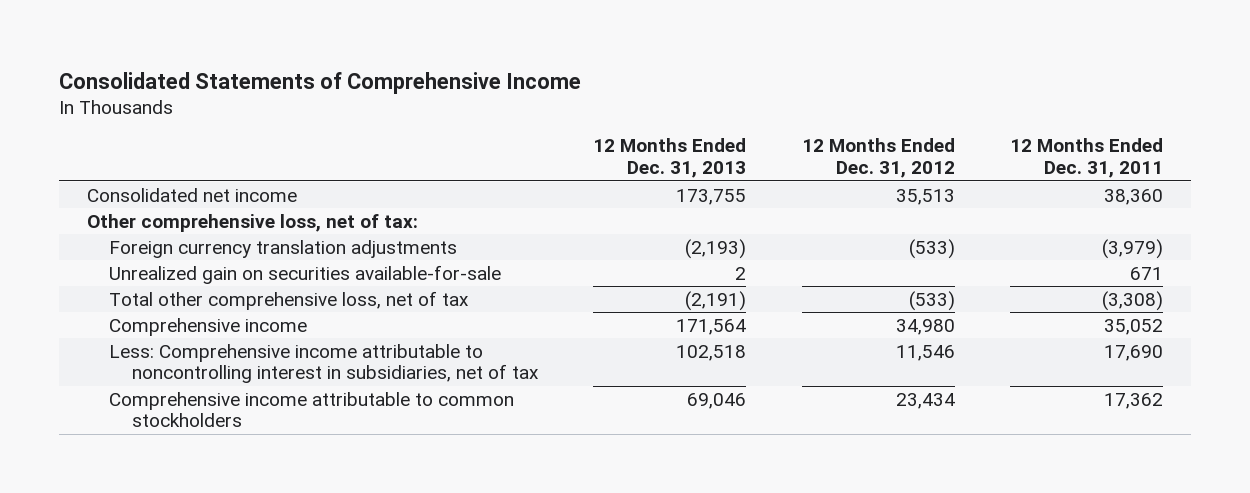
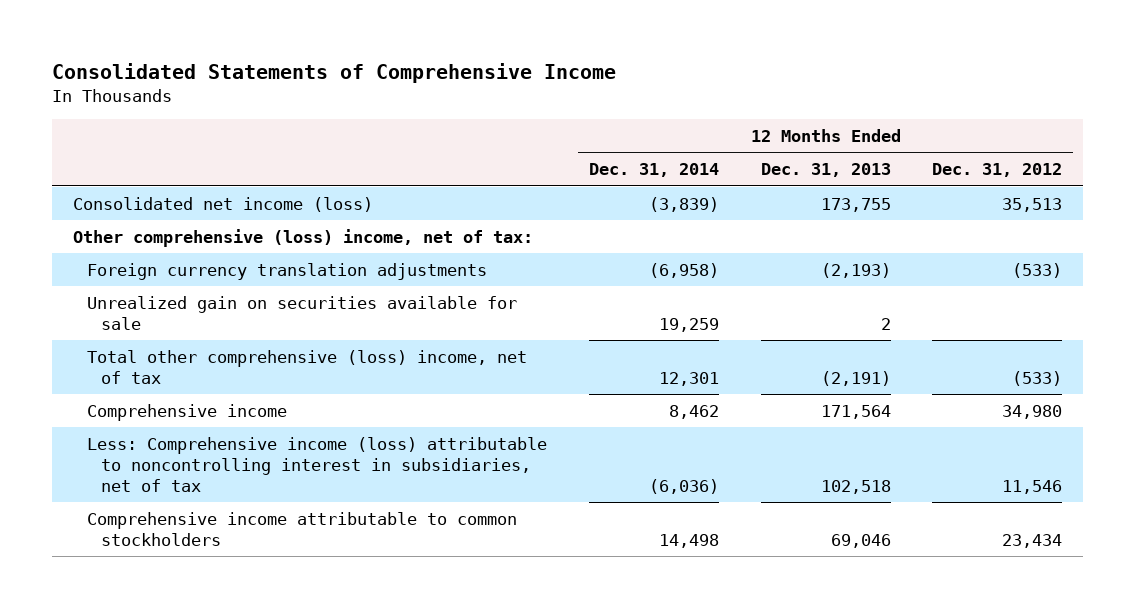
[1010,138,1164,179] 12 Months Ended Dec. 31, 2011 -> none
none -> [588,163,719,178] Dec. 31, 2014
[87,187,298,202] Consolidated net income -> [73,196,374,212] Consolidated net income (loss)
[87,213,419,232] Other comprehensive loss, net of tax: -> [73,228,534,247] Other comprehensive (loss) income, net of tax:
[109,264,502,284] Unrealized gain on securities available-for-sale -> [87,295,518,330] Unrealized gain on securities available for sale
[109,290,470,310] Total other comprehensive loss, net of tax -> [87,349,528,384] Total other comprehensive (loss) income, net of tax
[109,343,539,384] Less: Comprehensive income attributable to noncontrolling interest in subsidiaries, net of tax -> [87,436,548,493] Less: Comprehensive income (loss) attributable to noncontrolling interest in subsidiaries, net of tax

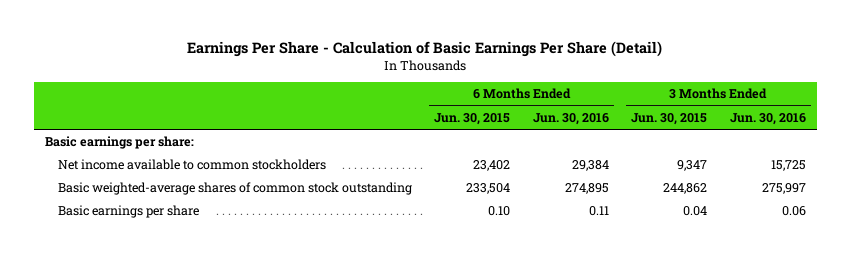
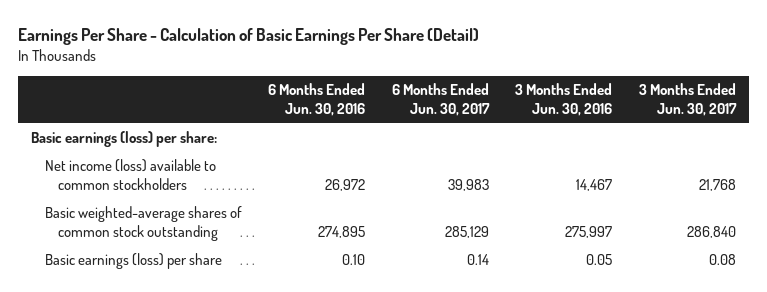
[434,112,511,125] Jun. 30, 2015 -> none
[631,112,708,125] Jun. 30, 2015 -> none
none -> [391,83,490,116] 6 Months Ended Jun. 30, 2017
none -> [638,83,737,116] 3 Months Ended Jun. 30, 2017
[44,136,194,150] Basic earnings per share: -> [31,131,218,148] Basic earnings (loss) per share:
[57,159,326,171] Net income available to common stockholders -> [44,159,216,191] Net income (loss) available to common stockholders
[571,160,609,172] 29,384 -> [325,179,366,192] 26,972
[770,160,806,172] 15,725 -> [576,179,613,192] 14,467
[57,205,199,219] Basic earnings per share -> [44,253,222,270] Basic earnings (loss) per share
[588,206,609,217] 0.11 -> [342,254,366,266] 0.10
[781,206,806,217] 0.06 -> [586,254,613,266] 0.05

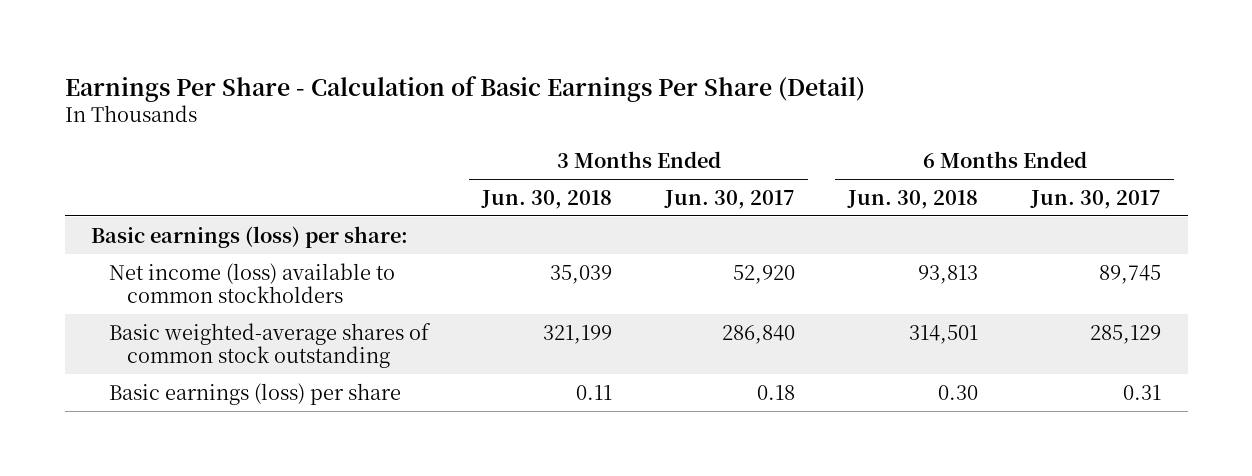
[268,83,366,116] 6 Months Ended Jun. 30, 2016 -> none
[515,83,613,116] 3 Months Ended Jun. 30, 2016 -> none
none -> [481,189,613,209] Jun. 30, 2018
none -> [847,189,979,209] Jun. 30, 2018
[447,179,489,192] 39,983 -> [1099,264,1162,284] 89,745
[698,179,736,192] 21,768 -> [733,264,796,284] 52,920
[466,254,489,266] 0.14 -> [1123,384,1162,400] 0.31
[708,254,736,266] 0.08 -> [757,384,796,400] 0.18

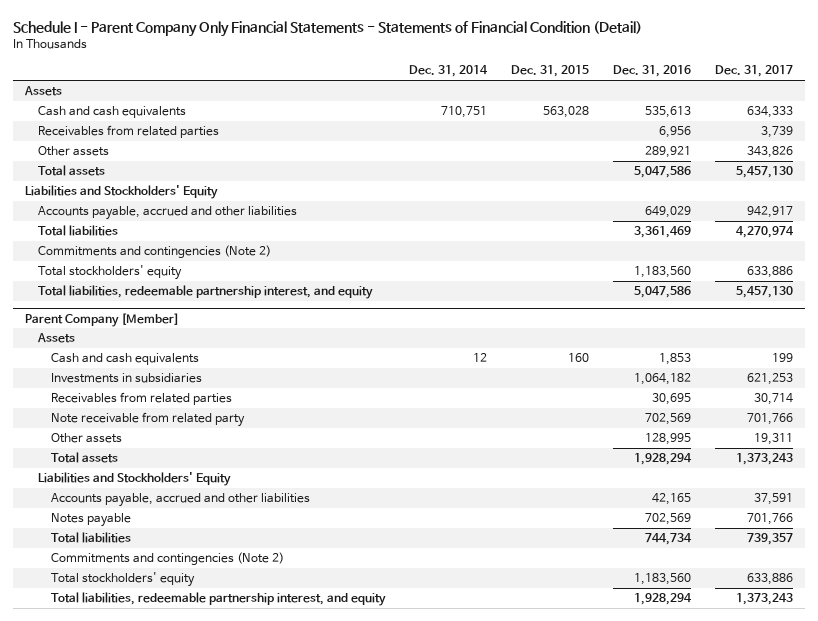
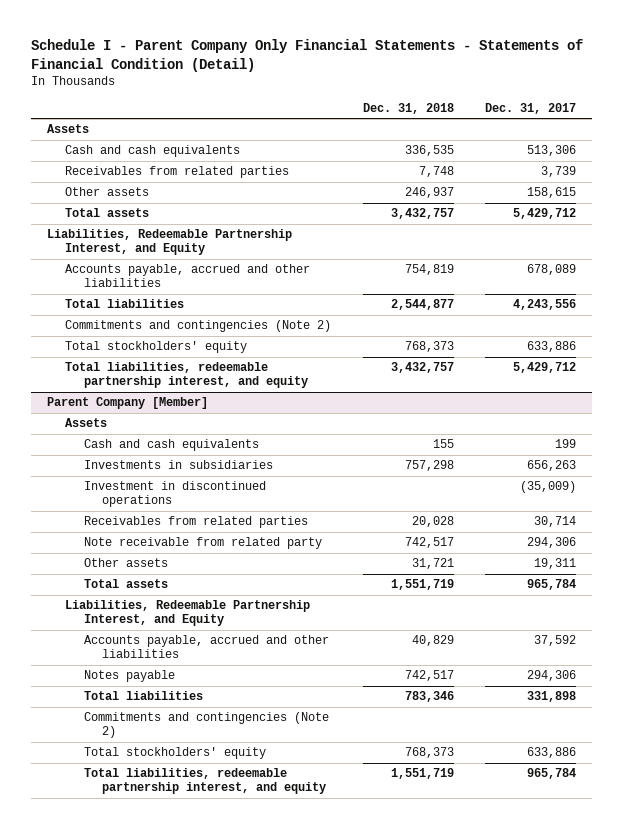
[409,65,489,78] Dec. 31, 2014 -> none
[511,65,590,78] Dec. 31, 2015 -> none
[613,65,692,78] Dec. 31, 2016 -> none
none -> [362,102,454,114] Dec. 31, 2018
[747,106,794,119] 634,333 -> [527,145,577,157] 513,306
[747,146,794,159] 343,826 -> [527,187,577,199] 158,615
[736,166,794,179] 5,457,130 -> [513,208,577,220] 5,429,712
[25,185,219,200] Liabilities and Stockholders' Equity -> [47,229,293,256] Liabilities, Redeemable Partnership Interest, and Equity
[747,206,794,219] 942,917 -> [527,264,577,276] 678,089
[736,226,795,239] 4,270,974 -> [513,299,577,311] 4,243,556
[736,286,794,299] 5,457,130 -> [513,362,577,374] 5,429,712
[747,373,794,386] 621,253 -> [527,460,577,472] 656,263
none -> [83,481,266,508] Investment in discontinued operations
[747,413,794,426] 701,766 -> [527,537,577,549] 294,306
[736,453,794,466] 1,373,243 -> [527,579,577,591] 965,784
[37,472,231,487] Liabilities and Stockholders' Equity -> [65,600,311,627] Liabilities, Redeemable Partnership Interest, and Equity
[754,493,794,506] 37,591 -> [534,635,577,647] 37,592
[747,513,794,526] 701,766 -> [527,670,577,682] 294,306
[747,533,794,546] 739,357 -> [527,691,577,703] 331,898
[736,593,794,606] 1,373,243 -> [527,768,577,780] 965,784

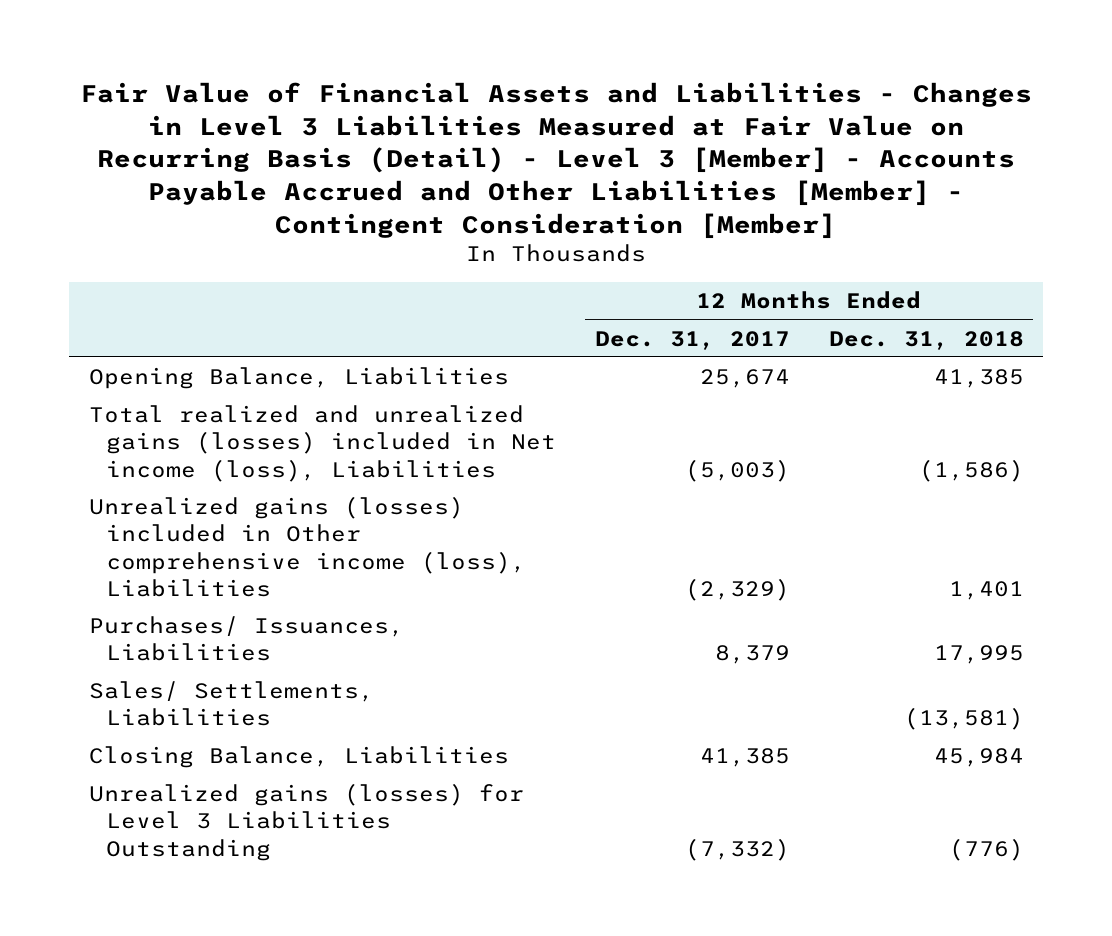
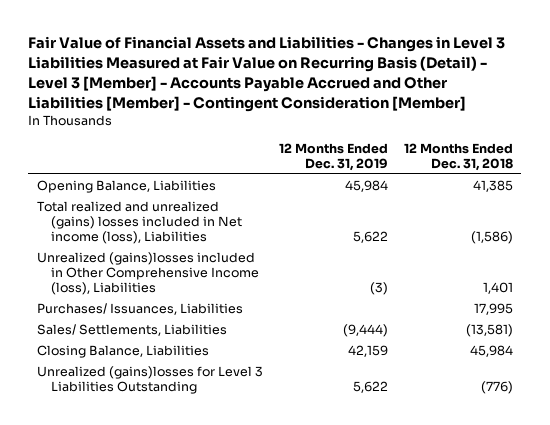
[594,330,790,350] Dec. 31, 2017 -> none
none -> [278,142,388,171] 12 Months Ended Dec. 31, 2019
[88,405,557,482] Total realized and unrealized gains (losses) included in Net income (loss), Liabilities -> [36,201,243,245] Total realized and unrealized (gains) losses included in Net income (loss), Liabilities
[88,496,527,597] Unrealized gains (losses) included in Other comprehensive income (loss), Liabilities -> [36,252,260,296] Unrealized (gains)losses included in Other Comprehensive Income (loss), Liabilities
[88,783,524,861] Unrealized gains (losses) for Level 3 Liabilities Outstanding -> [36,366,263,395] Unrealized (gains)losses for Level 3 Liabilities Outstanding

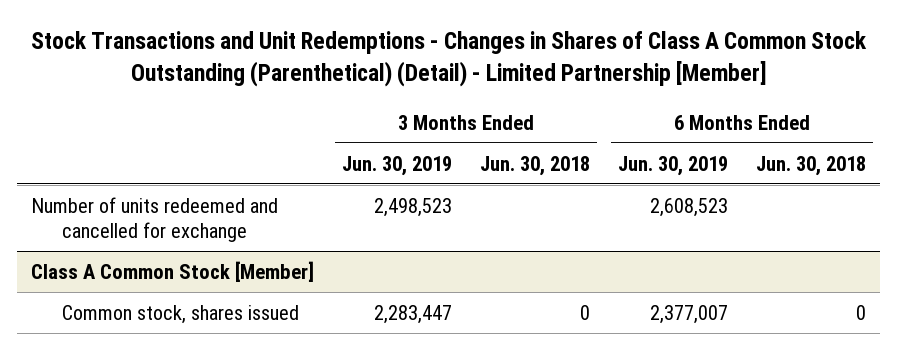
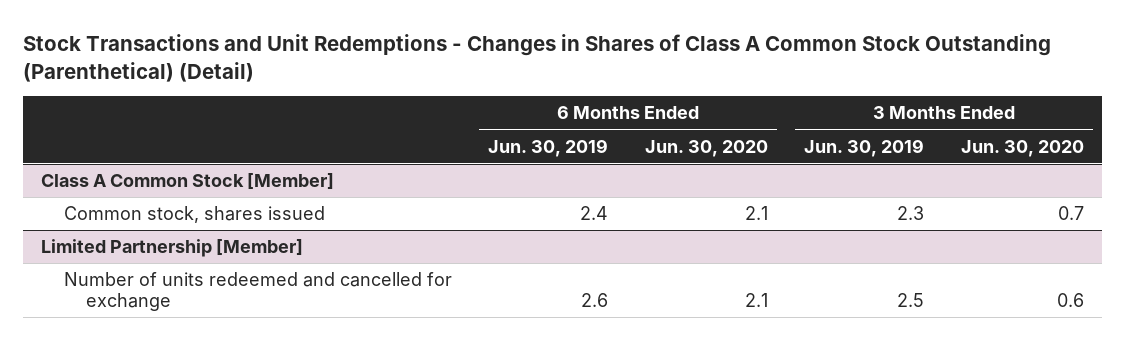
[30,31,867,88] Stock Transactions and Unit Redemptions - Changes in Shares of Class A Common Stock Outstanding (Parenthetical) (Detail) - Limited Partnership [Member] -> [23,33,1052,82] Stock Transactions and Unit Redemptions - Changes in Shares of Class A Common Stock Outstanding (Parenthetical) (Detail)
[480,155,591,176] Jun. 30, 2018 -> none
[755,155,866,176] Jun. 30, 2018 -> none
none -> [644,139,768,157] Jun. 30, 2020
none -> [960,139,1084,157] Jun. 30, 2020
[31,196,279,242] Number of units redeemed and cancelled for exchange -> none
[374,304,453,324] 2,283,447 -> [897,206,925,221] 2.3
[649,304,728,324] 2,377,007 -> [580,206,609,221] 2.4
none -> [41,239,304,258] Limited Partnership [Member]
none -> [63,272,452,312] Number of units redeemed and cancelled for exchange

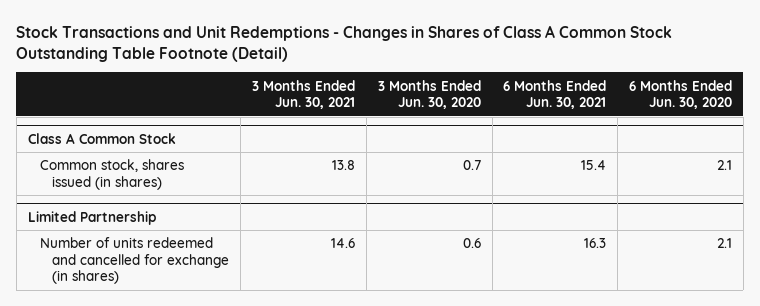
[23,33,1052,82] Stock Transactions and Unit Redemptions - Changes in Shares of Class A Common Stock Outstanding (Parenthetical) (Detail) -> [16,24,673,62] Stock Transactions and Unit Redemptions - Changes in Shares of Class A Common Stock Outstanding Table Footnote (Detail)
[488,138,609,157] Jun. 30, 2019 -> none
[804,138,925,157] Jun. 30, 2019 -> none
none -> [251,79,355,110] 3 Months Ended Jun. 30, 2021
none -> [503,79,607,110] 6 Months Ended Jun. 30, 2021
[41,173,335,191] Class A Common Stock [Member] -> [27,132,176,144] Class A Common Stock
[63,206,325,224] Common stock, shares issued -> [39,159,184,190] Common stock, shares issued (in shares)
[41,239,304,258] Limited Partnership [Member] -> [27,210,156,225] Limited Partnership
[63,272,452,312] Number of units redeemed and cancelled for exchange -> [39,237,230,285] Number of units redeemed and cancelled for exchange (in shares)

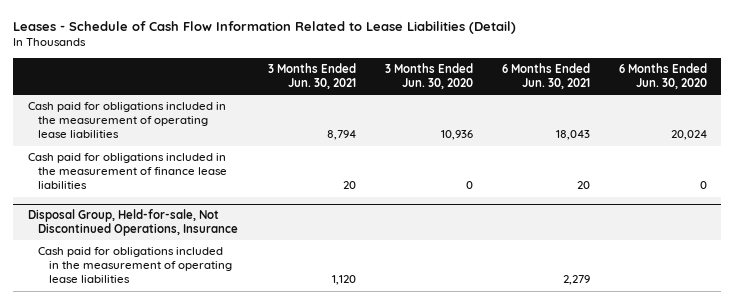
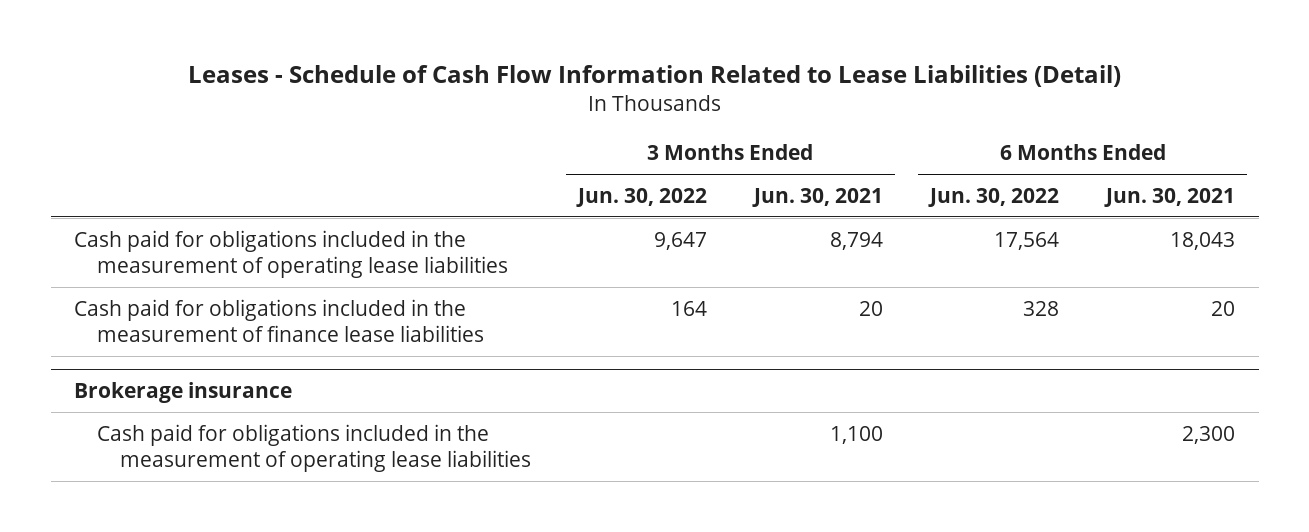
[384,62,473,90] 3 Months Ended Jun. 30, 2020 -> none
[618,62,707,90] 6 Months Ended Jun. 30, 2020 -> none
none -> [575,187,707,207] Jun. 30, 2022
none -> [927,187,1059,207] Jun. 30, 2022
[27,209,239,237] Disposal Group, Held-for-sale, Not Discontinued Operations, Insurance -> none
none -> [74,381,293,403] Brokerage insurance
[331,275,356,286] 1,120 -> [829,425,883,444] 1,100
[562,275,590,286] 2,279 -> [1182,425,1236,444] 2,300

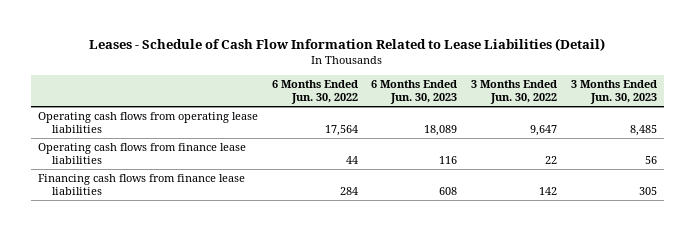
[751,187,883,207] Jun. 30, 2021 -> none
[1104,187,1236,207] Jun. 30, 2021 -> none
none -> [371,79,458,105] 6 Months Ended Jun. 30, 2023
none -> [570,79,657,105] 3 Months Ended Jun. 30, 2023
[74,381,293,403] Brokerage insurance -> none
[96,423,531,472] Cash paid for obligations included in the measurement of operating lease liabilities -> none
[74,229,508,278] Cash paid for obligations included in the measurement of operating lease liabilities -> [37,111,258,134] Operating cash flows from operating lease liabilities
none -> [37,142,246,165] Operating cash flows from finance lease liabilities
[74,298,484,342] Cash paid for obligations included in the measurement of finance lease liabilities -> [37,173,245,196] Financing cash flows from finance lease liabilities
[670,300,707,316] 164 -> [539,187,558,196] 142
[1022,300,1059,316] 328 -> [339,187,358,196] 284

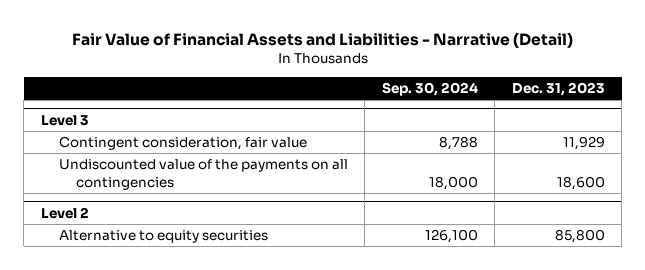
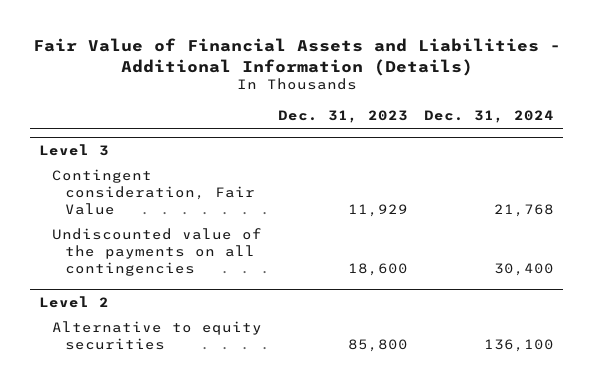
[71,31,573,48] Fair Value of Financial Assets and Liabilities - Narrative (Detail) -> [32,37,561,76] Fair Value of Financial Assets and Liabilities - Additional Information (Details)
[381,82,478,97] Sep. 30, 2024 -> none
none -> [424,110,555,124] Dec. 31, 2024
[58,136,307,151] Contingent consideration, fair value -> [51,169,255,215] Contingent consideration, Fair Value

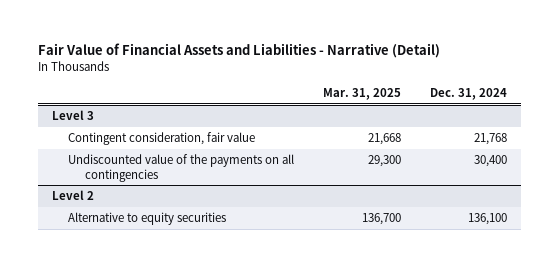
[32,37,561,76] Fair Value of Financial Assets and Liabilities - Additional Information (Details) -> [37,43,440,59] Fair Value of Financial Assets and Liabilities - Narrative (Detail)
[277,110,408,124] Dec. 31, 2023 -> none
none -> [323,88,402,101] Mar. 31, 2025
[51,169,255,215] Contingent consideration, Fair Value -> [68,131,256,145] Contingent consideration, fair value

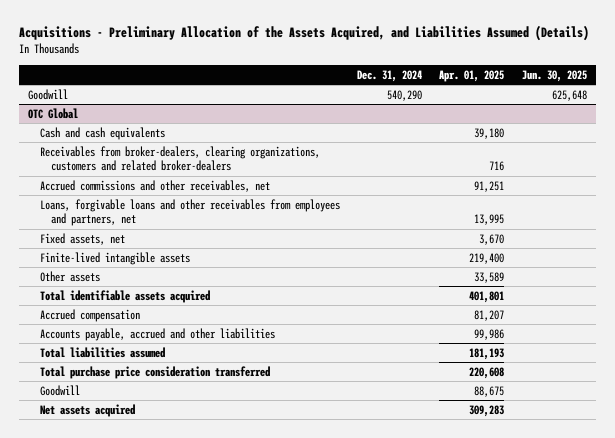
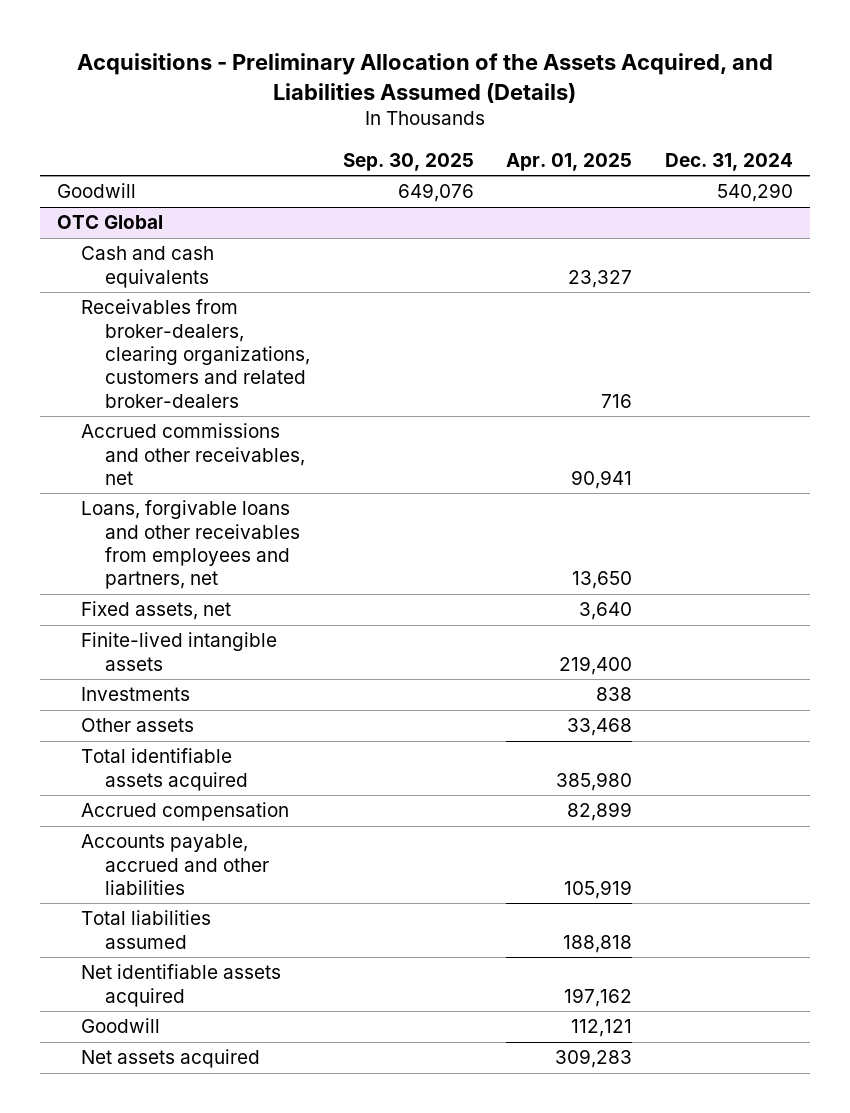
[521,69,587,82] Jun. 30, 2025 -> none
none -> [342,152,474,171] Sep. 30, 2025
[474,127,505,139] 39,180 -> [568,269,633,288] 23,327
[474,180,505,192] 91,251 -> [571,469,633,489] 90,941
[474,214,505,226] 13,995 -> [572,571,633,590] 13,650
[479,233,505,245] 3,670 -> [579,602,633,621] 3,640
[39,365,270,379] Total purchase price consideration transferred -> none
none -> [80,687,190,702] Investments
[474,271,505,283] 33,589 -> [567,718,633,737] 33,468
[469,290,505,303] 401,801 -> [556,771,633,791] 385,980
[474,309,505,321] 81,207 -> [567,802,633,822] 82,899
[474,328,505,340] 99,986 -> [564,879,633,899] 105,919
[469,347,505,360] 181,193 -> [563,934,633,953] 188,818
none -> [80,964,281,1007] Net identifiable assets acquired
[474,385,505,397] 88,675 -> [571,1019,633,1038] 112,121

